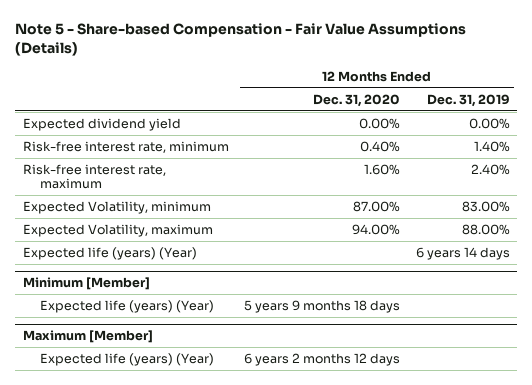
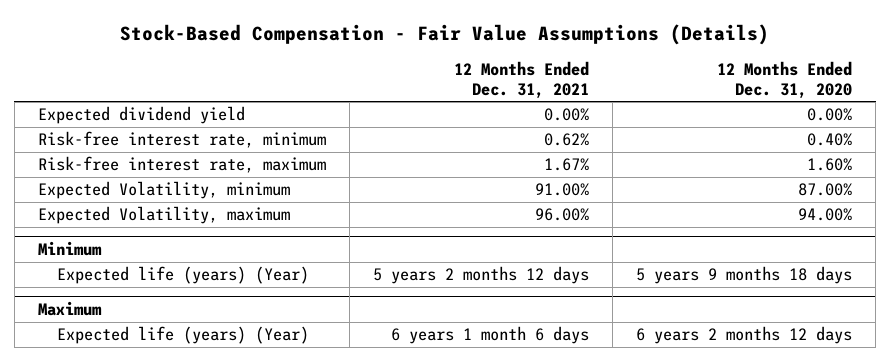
[14,22,466,57] Note 5 - Share-based Compensation - Fair Value Assumptions (Details) -> [119,23,769,45] Stock-Based Compensation - Fair Value Assumptions (Details)
[426,93,510,107] Dec. 31, 2019 -> none
none -> [453,60,589,99] 12 Months Ended Dec. 31, 2021
[22,246,197,260] Expected life (years) (Year) -> none
[22,276,150,290] Minimum [Member] -> [37,241,102,257] Minimum
[22,329,153,343] Maximum [Member] -> [37,301,102,317] Maximum

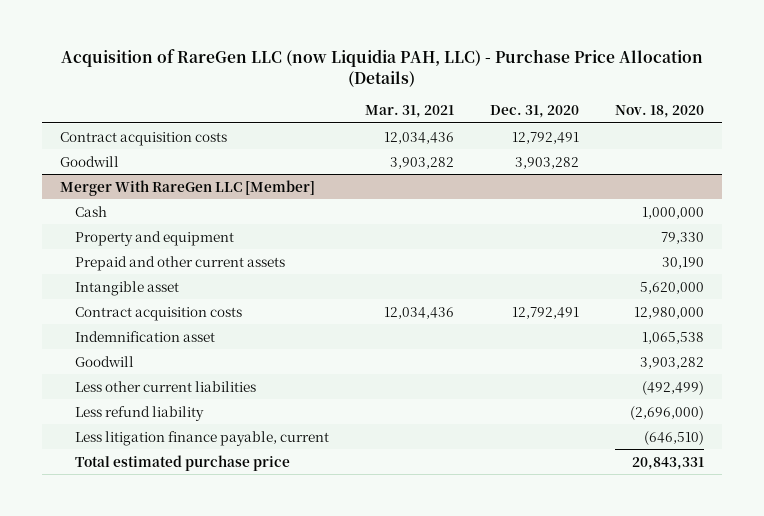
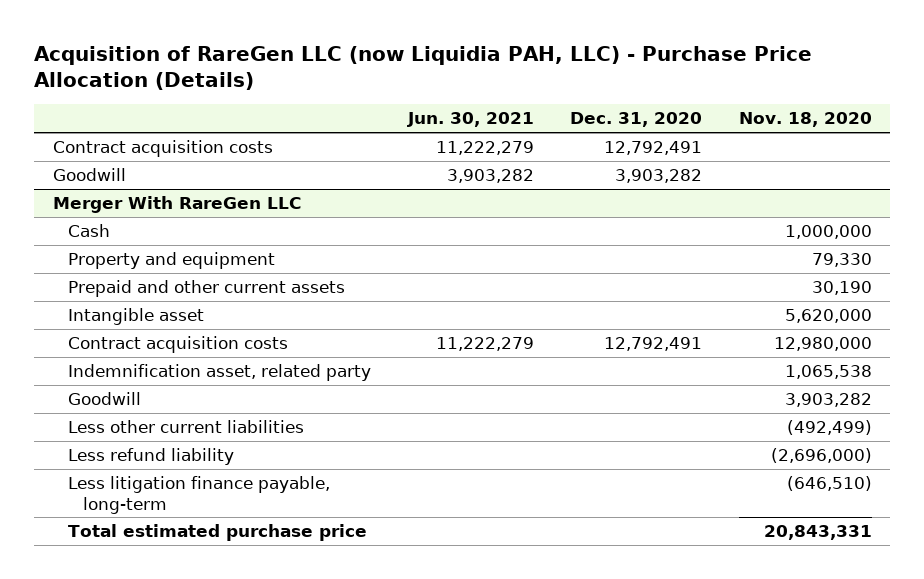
[365,105,455,119] Mar. 31, 2021 -> none
none -> [406,112,534,128] Jun. 30, 2021
[60,179,316,196] Merger With RareGen LLC [Member] -> [52,196,301,214] Merger With RareGen LLC
[75,330,216,342] Indemnification asset -> [68,364,372,382] Indemnification asset, related party
[75,430,330,446] Less litigation finance payable, current -> [68,476,331,514] Less litigation finance payable, long-term

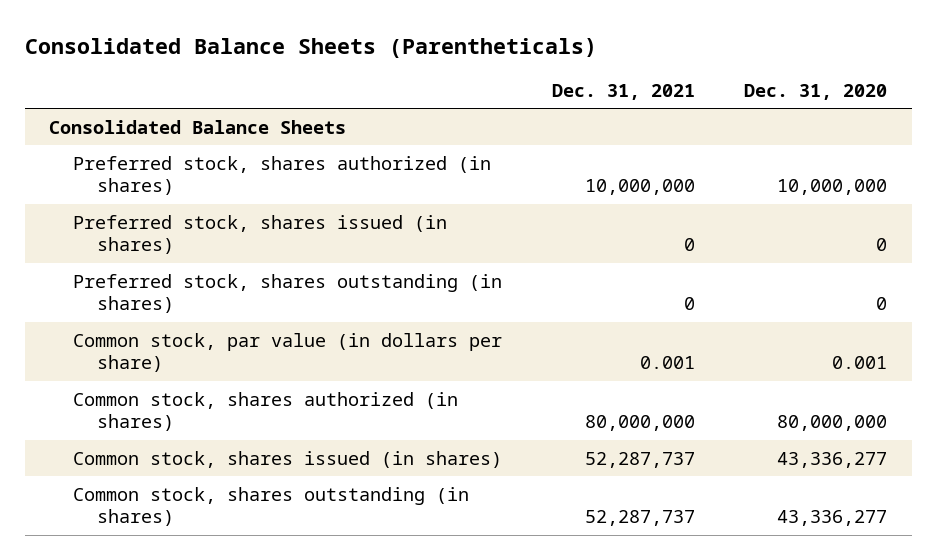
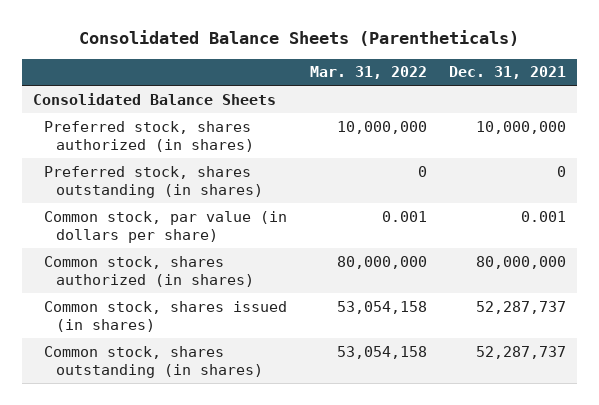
[744,84,888,101] Dec. 31, 2020 -> none
none -> [309,66,427,80] Mar. 31, 2022
[73,214,448,255] Preferred stock, shares issued (in shares) -> none

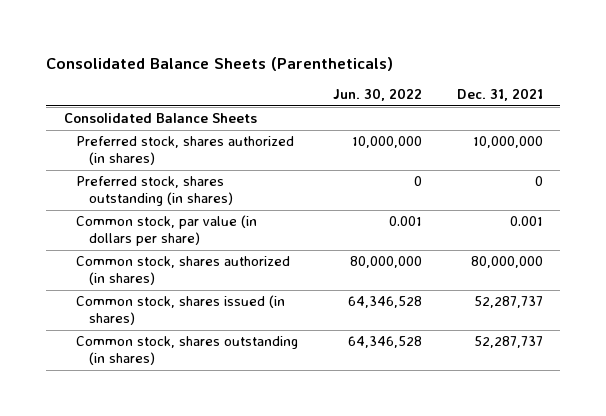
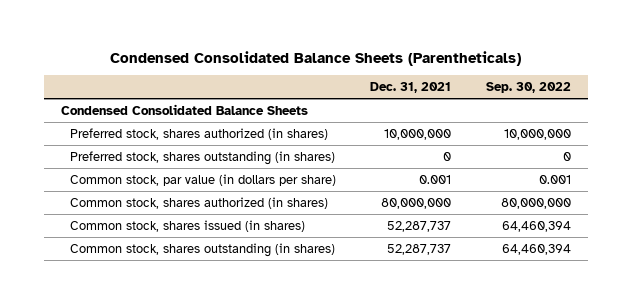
[46,56,394,71] Consolidated Balance Sheets (Parentheticals) -> [109,50,521,66] Condensed Consolidated Balance Sheets (Parentheticals)
[332,88,422,102] Jun. 30, 2022 -> none
none -> [486,82,572,94] Sep. 30, 2022
[63,113,257,124] Consolidated Balance Sheets -> [60,103,308,115] Condensed Consolidated Balance Sheets

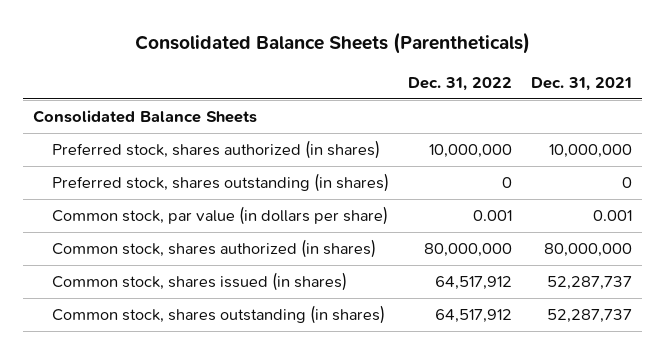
[109,50,521,66] Condensed Consolidated Balance Sheets (Parentheticals) -> [134,31,530,54] Consolidated Balance Sheets (Parentheticals)
[486,82,572,94] Sep. 30, 2022 -> none
none -> [408,76,513,91] Dec. 31, 2022
[60,103,308,115] Condensed Consolidated Balance Sheets -> [32,110,257,124] Consolidated Balance Sheets

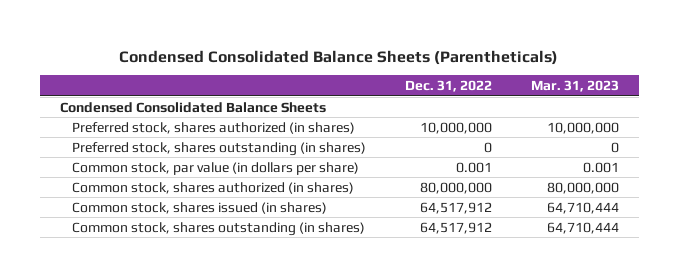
[134,31,530,54] Consolidated Balance Sheets (Parentheticals) -> [119,49,559,65] Condensed Consolidated Balance Sheets (Parentheticals)
[531,76,633,91] Dec. 31, 2021 -> none
none -> [530,80,619,93] Mar. 31, 2023
[32,110,257,124] Consolidated Balance Sheets -> [59,101,326,113] Condensed Consolidated Balance Sheets

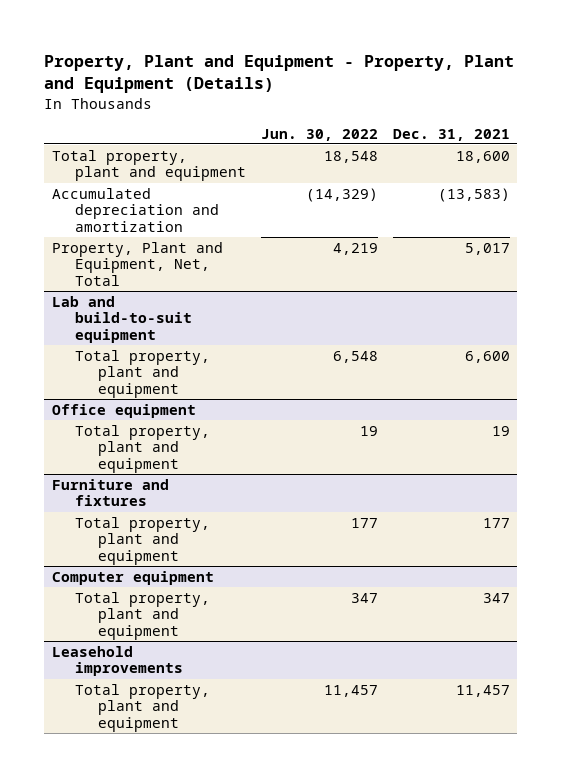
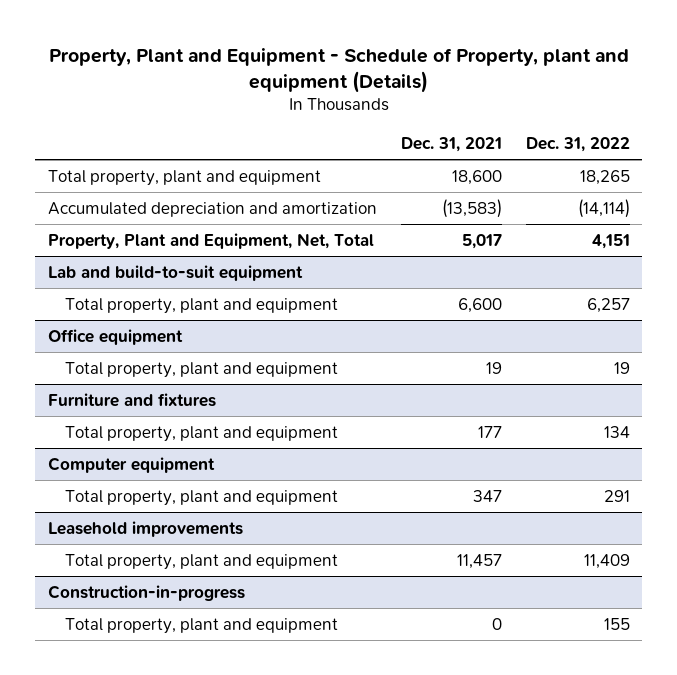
[44,54,515,94] Property, Plant and Equipment - Property, Plant and Equipment (Details) -> [48,47,629,93] Property, Plant and Equipment - Schedule of Property, plant and equipment (Details)
[260,128,378,141] Jun. 30, 2022 -> none
none -> [525,136,630,152] Dec. 31, 2022
none -> [47,584,245,601] Construction-in-progress
none -> [64,617,338,634] Total property, plant and equipment

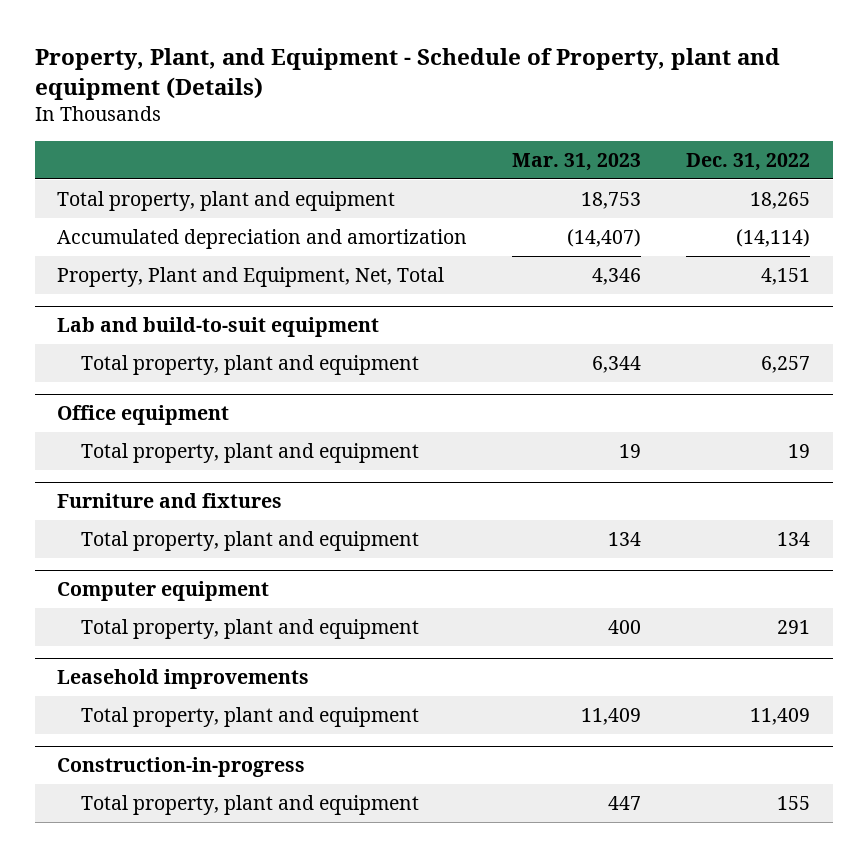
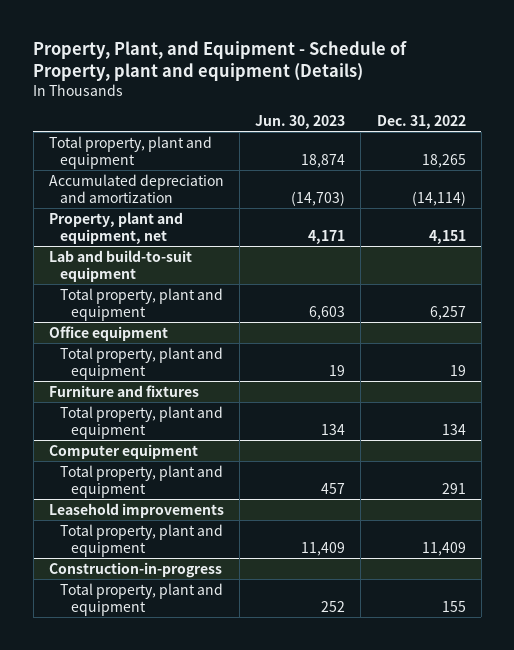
[512,152,642,171] Mar. 31, 2023 -> none
none -> [255,115,346,130] Jun. 30, 2023
[57,267,445,288] Property, Plant and Equipment, Net, Total -> [48,211,183,244] Property, plant and equipment, net

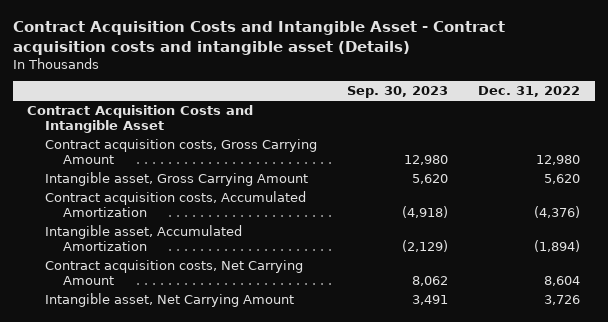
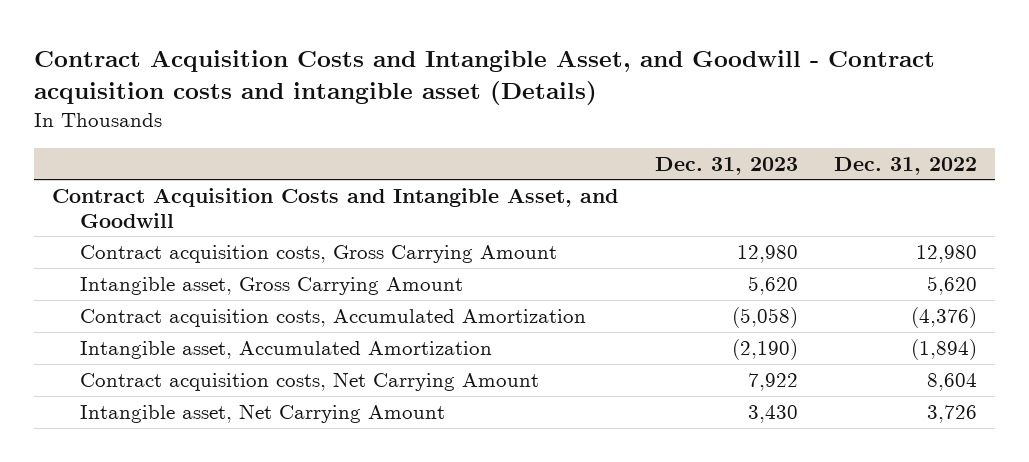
[12,21,505,55] Contract Acquisition Costs and Intangible Asset - Contract acquisition costs and intangible asset (Details) -> [34,49,936,105] Contract Acquisition Costs and Intangible Asset, and Goodwill - Contract acquisition costs and intangible asset (Details)
[347,86,449,99] Sep. 30, 2023 -> none
none -> [654,156,798,175] Dec. 31, 2023
[27,105,254,134] Contract Acquisition Costs and Intangible Asset -> [52,187,619,228] Contract Acquisition Costs and Intangible Asset, and Goodwill

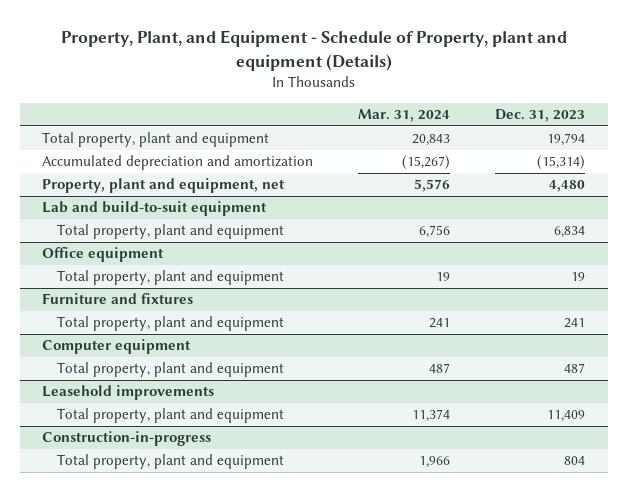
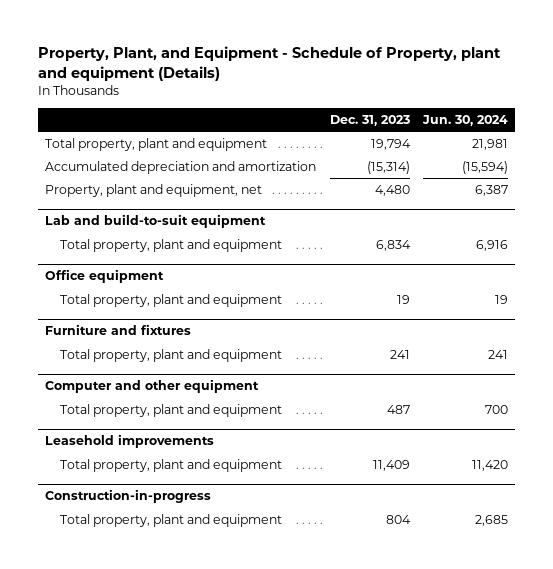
[358,109,451,123] Mar. 31, 2024 -> none
none -> [422,114,509,126] Jun. 30, 2024
[42,339,192,355] Computer equipment -> [45,379,260,394] Computer and other equipment

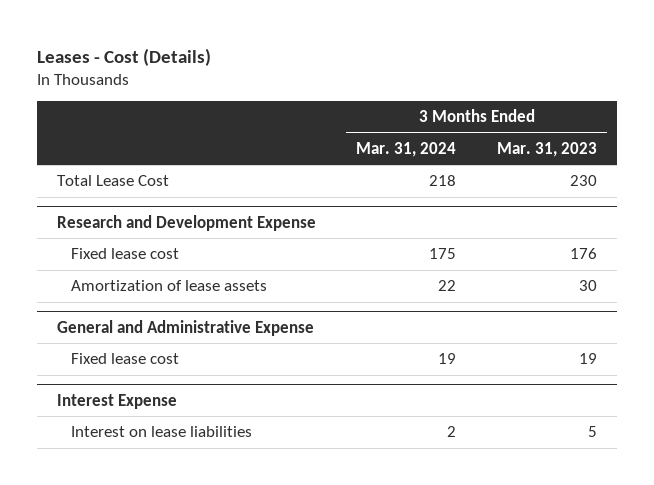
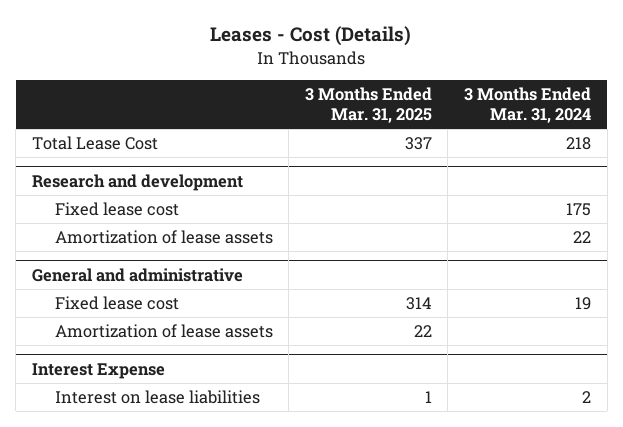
[496,141,597,157] Mar. 31, 2023 -> none
none -> [304,87,432,124] 3 Months Ended Mar. 31, 2025
[57,214,317,231] Research and Development Expense -> [31,173,243,191] Research and development
[57,319,315,336] General and Administrative Expense -> [31,267,243,282] General and administrative
none -> [54,324,273,339] Amortization of lease assets

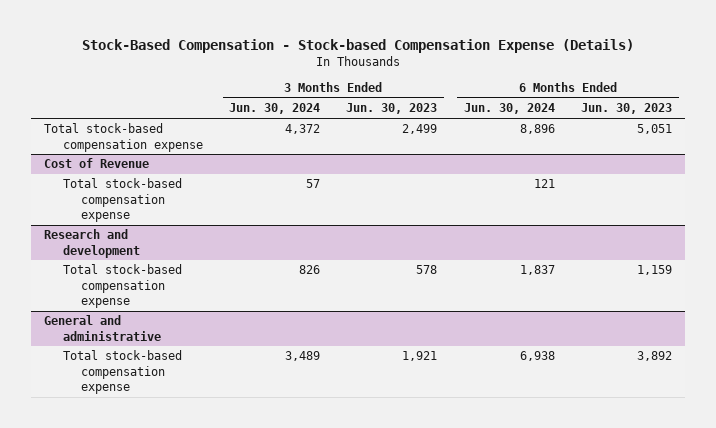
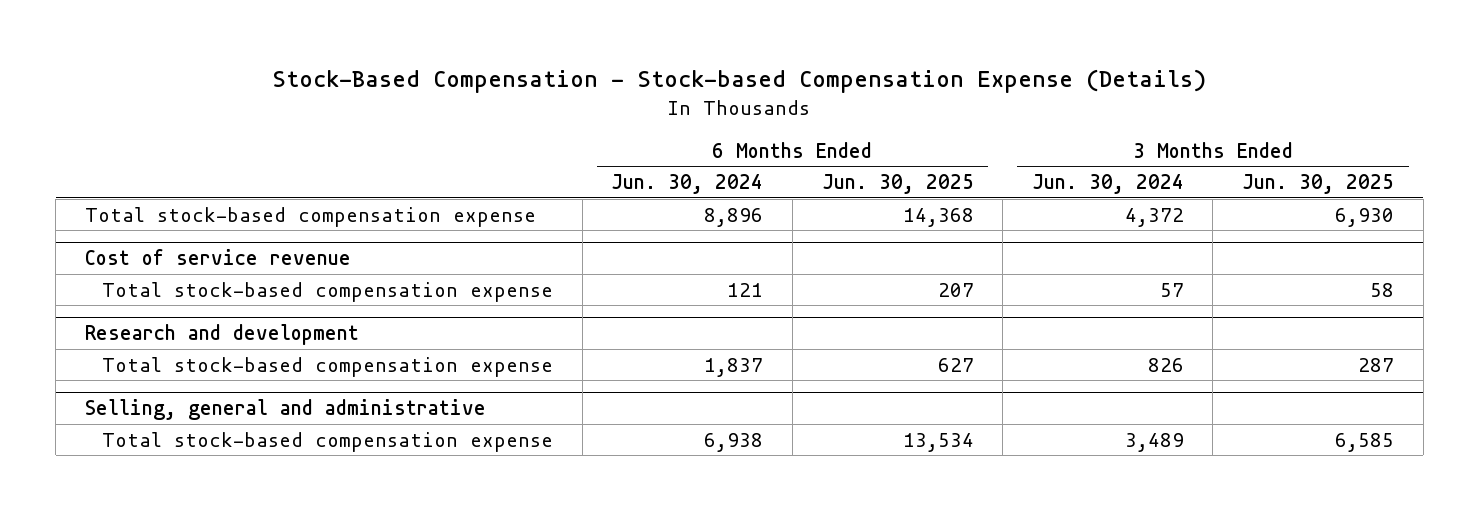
[346,103,438,115] Jun. 30, 2023 -> none
[581,103,673,115] Jun. 30, 2023 -> none
none -> [821,174,974,195] Jun. 30, 2025
none -> [1242,174,1395,195] Jun. 30, 2025
[44,158,150,169] Cost of Revenue -> [84,249,351,266] Cost of service revenue
[44,315,161,341] General and administrative -> [84,399,486,421] Selling, general and administrative

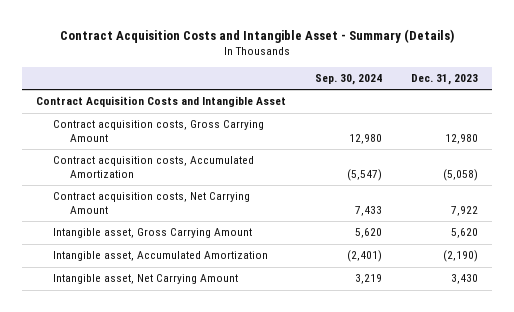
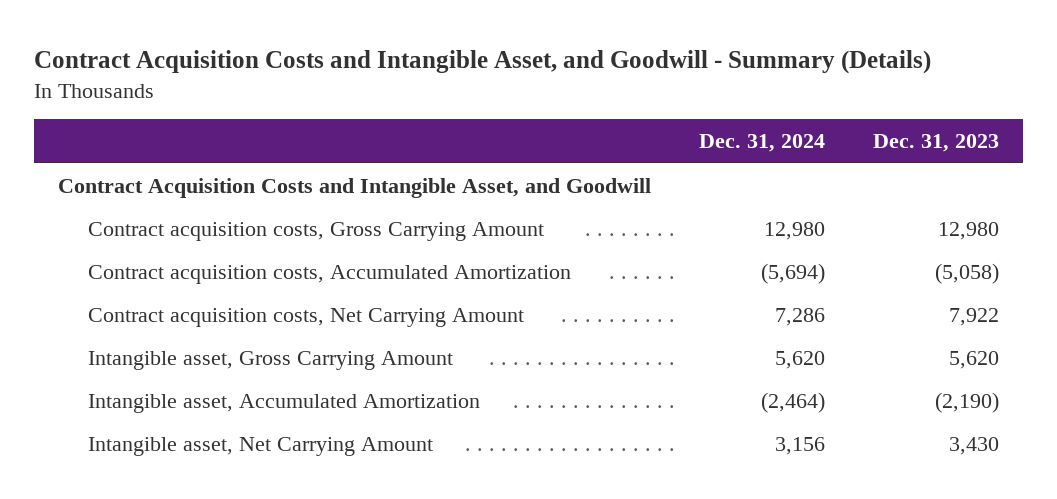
[60,28,455,43] Contract Acquisition Costs and Intangible Asset - Summary (Details) -> [34,50,932,75] Contract Acquisition Costs and Intangible Asset, and Goodwill - Summary (Details)
[315,74,383,86] Sep. 30, 2024 -> none
none -> [699,134,826,153] Dec. 31, 2024
[36,96,287,108] Contract Acquisition Costs and Intangible Asset -> [58,177,652,198] Contract Acquisition Costs and Intangible Asset, and Goodwill

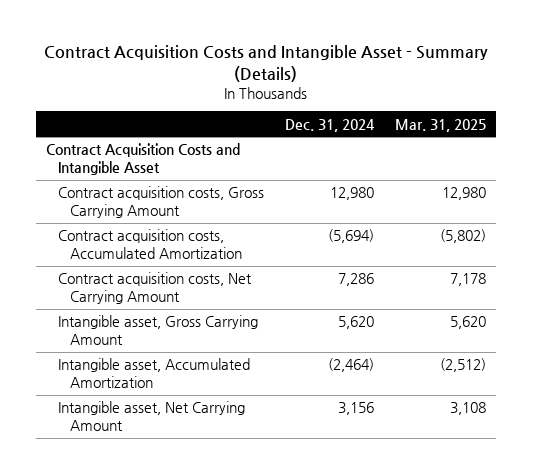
[34,50,932,75] Contract Acquisition Costs and Intangible Asset, and Goodwill - Summary (Details) -> [44,45,489,82] Contract Acquisition Costs and Intangible Asset - Summary (Details)
[873,134,1000,153] Dec. 31, 2023 -> none
none -> [395,118,487,132] Mar. 31, 2025
[58,177,652,198] Contract Acquisition Costs and Intangible Asset, and Goodwill -> [46,143,241,176] Contract Acquisition Costs and Intangible Asset

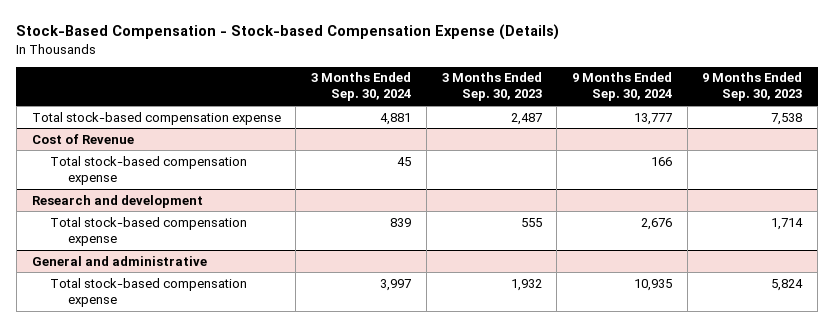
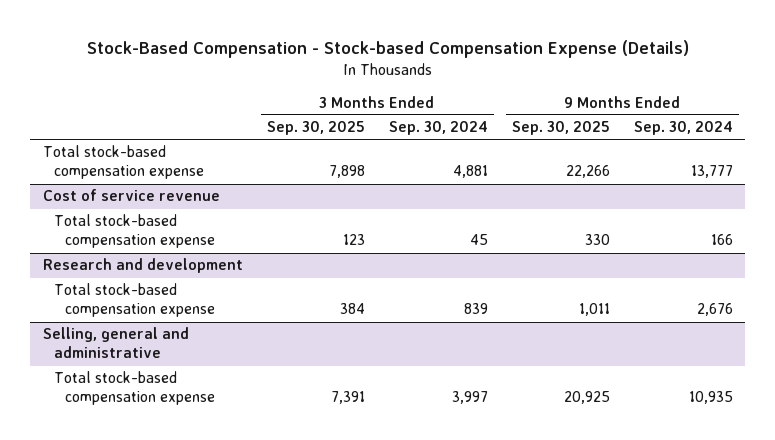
[441,72,542,102] 3 Months Ended Sep. 30, 2023 -> none
[702,72,803,102] 9 Months Ended Sep. 30, 2023 -> none
none -> [266,121,365,136] Sep. 30, 2025
none -> [511,121,610,136] Sep. 30, 2025
[31,133,134,144] Cost of Revenue -> [42,189,220,202] Cost of service revenue
[31,255,207,266] General and administrative -> [42,327,189,359] Selling, general and administrative

